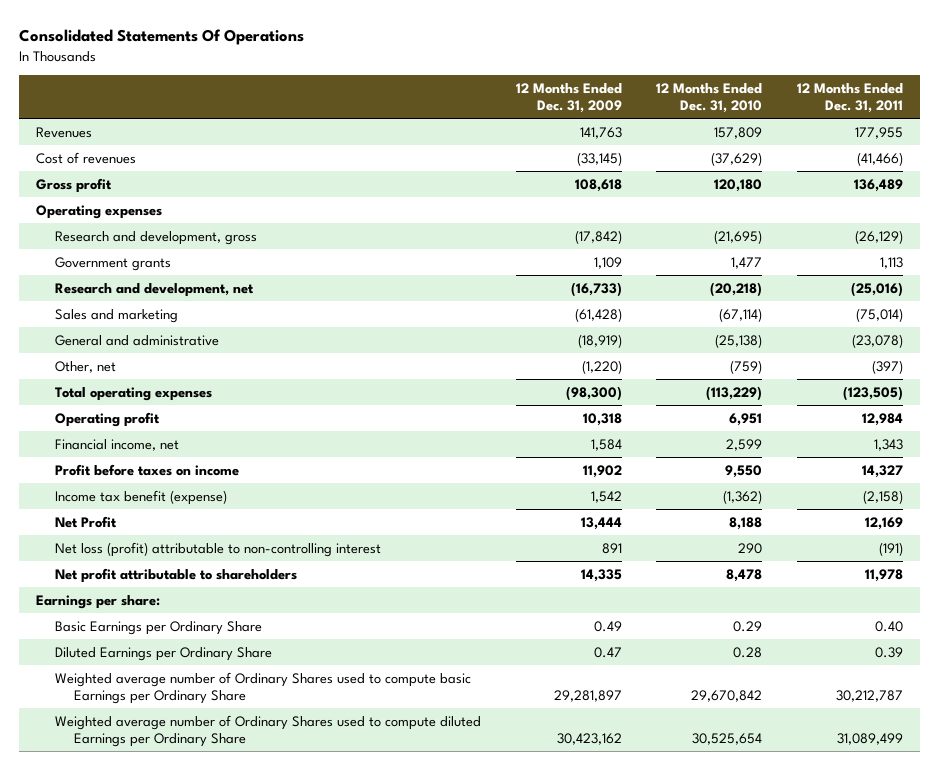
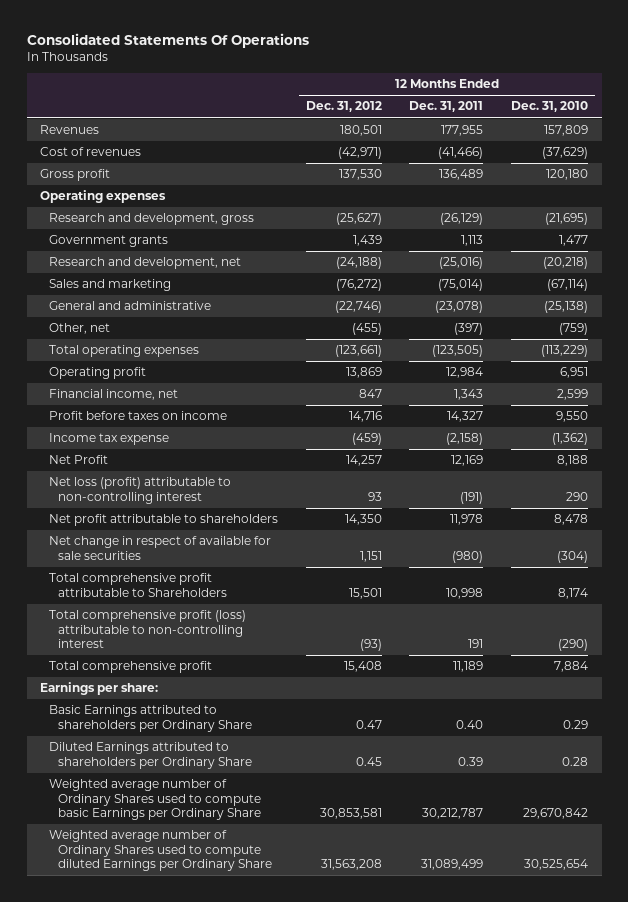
[515,82,622,114] 12 Months Ended Dec. 31, 2009 -> none
none -> [305,101,382,113] Dec. 31, 2012
[54,489,227,505] Income tax benefit (expense) -> [49,433,170,446] Income tax expense
none -> [49,536,272,560] Net change in respect of available for sale securities
none -> [49,573,227,597] Total comprehensive profit attributable to Shareholders
none -> [49,610,247,648] Total comprehensive profit (loss) attributable to non-controlling interest
none -> [49,661,213,674] Total comprehensive profit
[54,620,262,635] Basic Earnings per Ordinary Share -> [49,705,252,732] Basic Earnings attributed to shareholders per Ordinary Share
[54,646,272,661] Diluted Earnings per Ordinary Share -> [49,742,252,769] Diluted Earnings attributed to shareholders per Ordinary Share

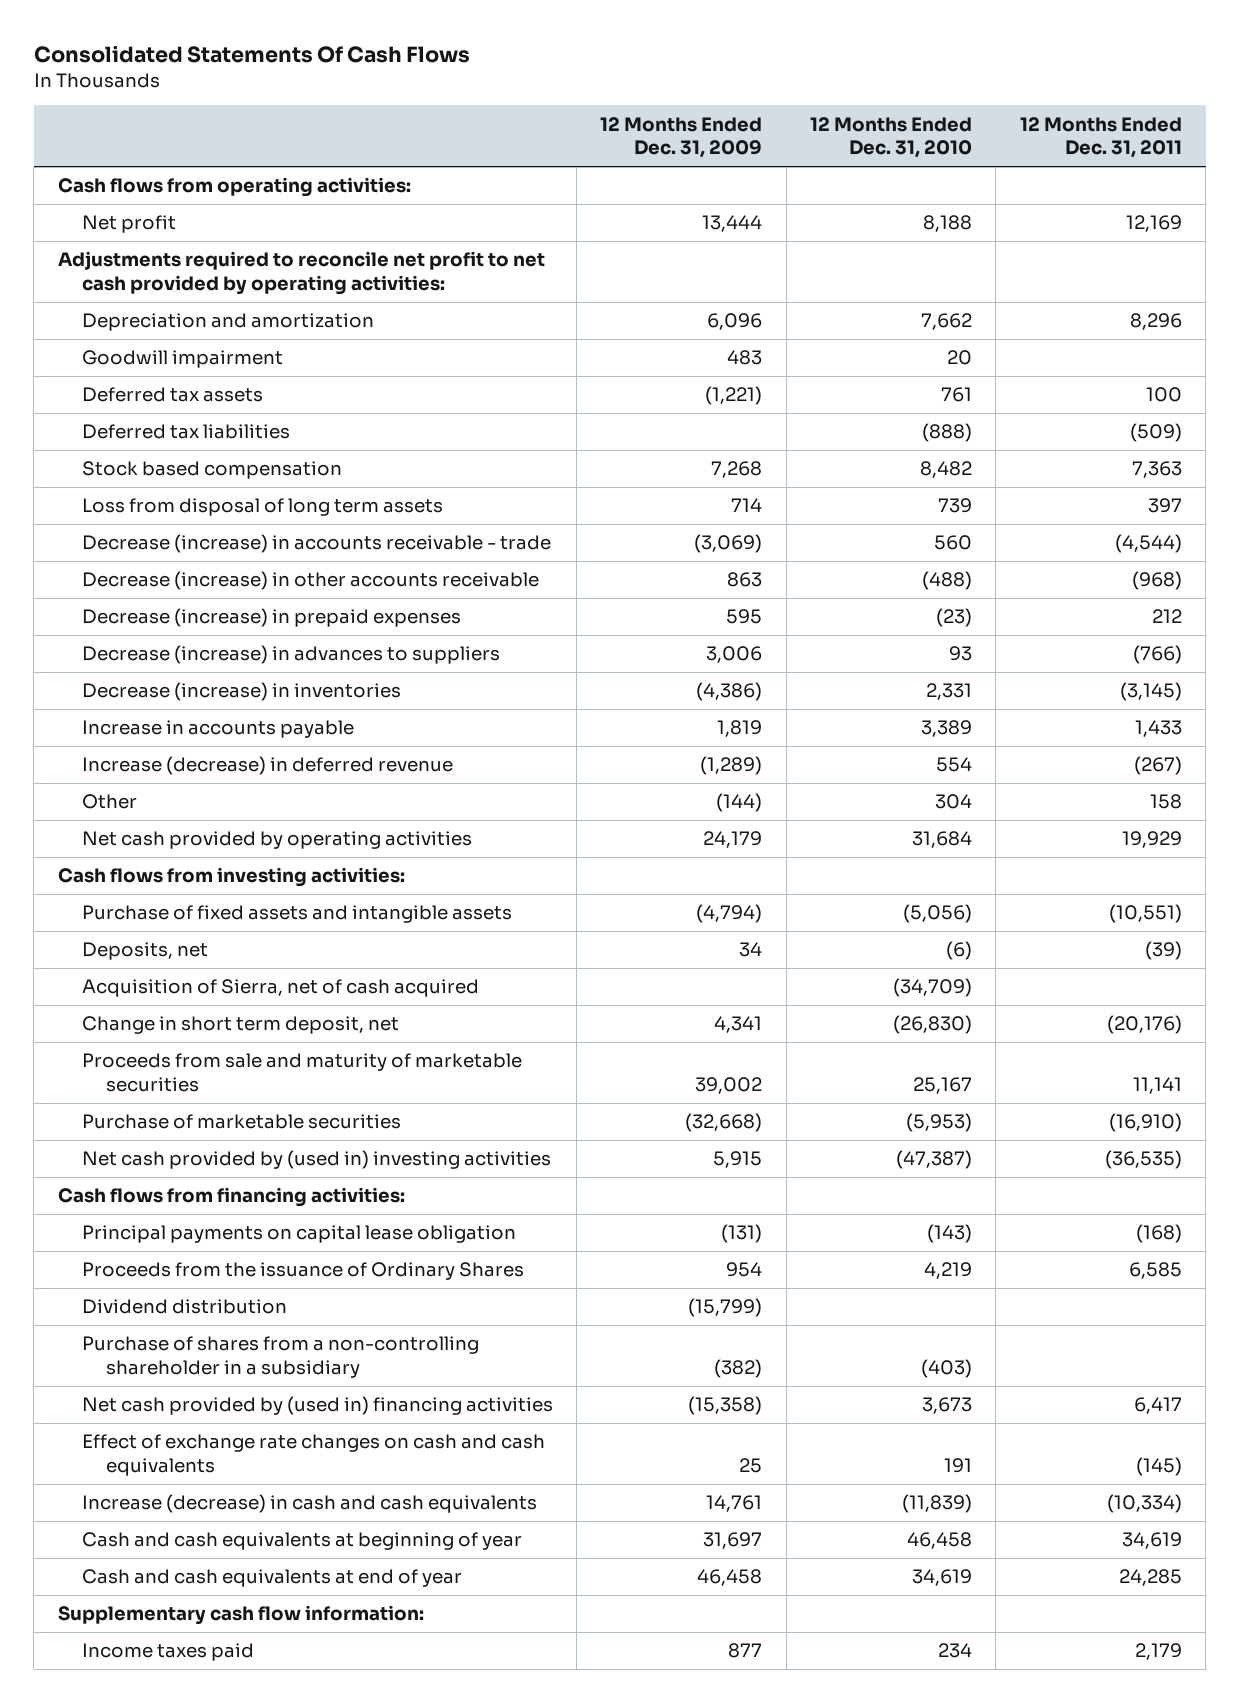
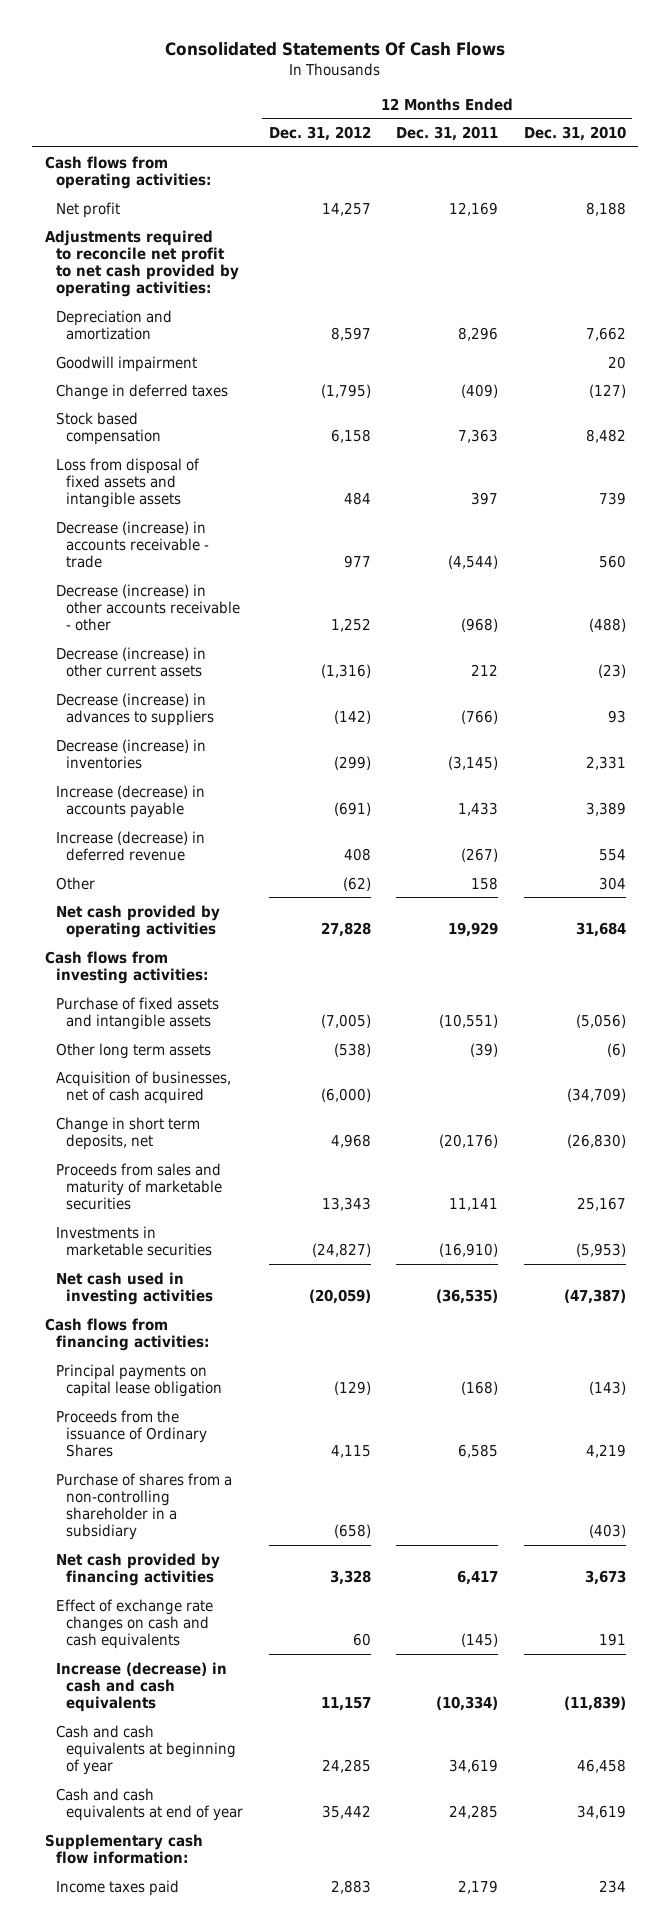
[600,116,763,159] 12 Months Ended Dec. 31, 2009 -> none
none -> [268,125,371,141] Dec. 31, 2012
[81,387,263,403] Deferred tax assets -> none
[81,424,290,440] Deferred tax liabilities -> [55,383,228,400] Change in deferred taxes
[922,423,973,443] (888) -> [588,383,626,398] (127)
[1129,423,1182,443] (509) -> [461,383,499,398] (409)
[81,498,443,517] Loss from disposal of long term assets -> [55,457,200,508] Loss from disposal of fixed assets and intangible assets
[81,571,539,591] Decrease (increase) in other accounts receivable -> [55,583,241,631] Decrease (increase) in other accounts receivable - other
[81,608,461,628] Decrease (increase) in prepaid expenses -> [55,646,206,677] Decrease (increase) in other current assets
[81,720,354,739] Increase in accounts payable -> [55,784,205,818] Increase (decrease) in accounts payable
[81,942,208,961] Deposits, net -> [55,1042,211,1059] Other long term assets
[81,979,479,998] Acquisition of Sierra, net of cash acquired -> [55,1070,231,1104] Acquisition of businesses, net of cash acquired
[81,1016,399,1035] Change in short term deposit, net -> [55,1116,200,1150] Change in short term deposits, net
[81,1053,522,1092] Proceeds from sale and maturity of marketable securities -> [55,1162,223,1210] Proceeds from sales and maturity of marketable securities
[81,1114,401,1130] Purchase of marketable securities -> [55,1225,213,1256] Investments in marketable securities
[81,1150,551,1170] Net cash provided by (used in) investing activities -> [55,1271,214,1305] Net cash used in investing activities
[81,1299,287,1315] Dividend distribution -> none
[81,1396,553,1416] Net cash provided by (used in) financing activities -> [55,1552,220,1586] Net cash provided by financing activities

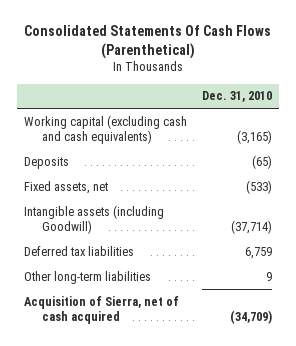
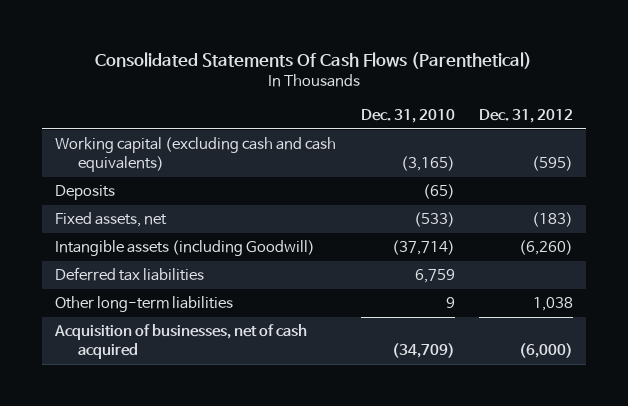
none -> [479,109,574,124] Dec. 31, 2012
[24,295,180,325] Acquisition of Sierra, net of cash acquired -> [53,324,307,360] Acquisition of businesses, net of cash acquired

